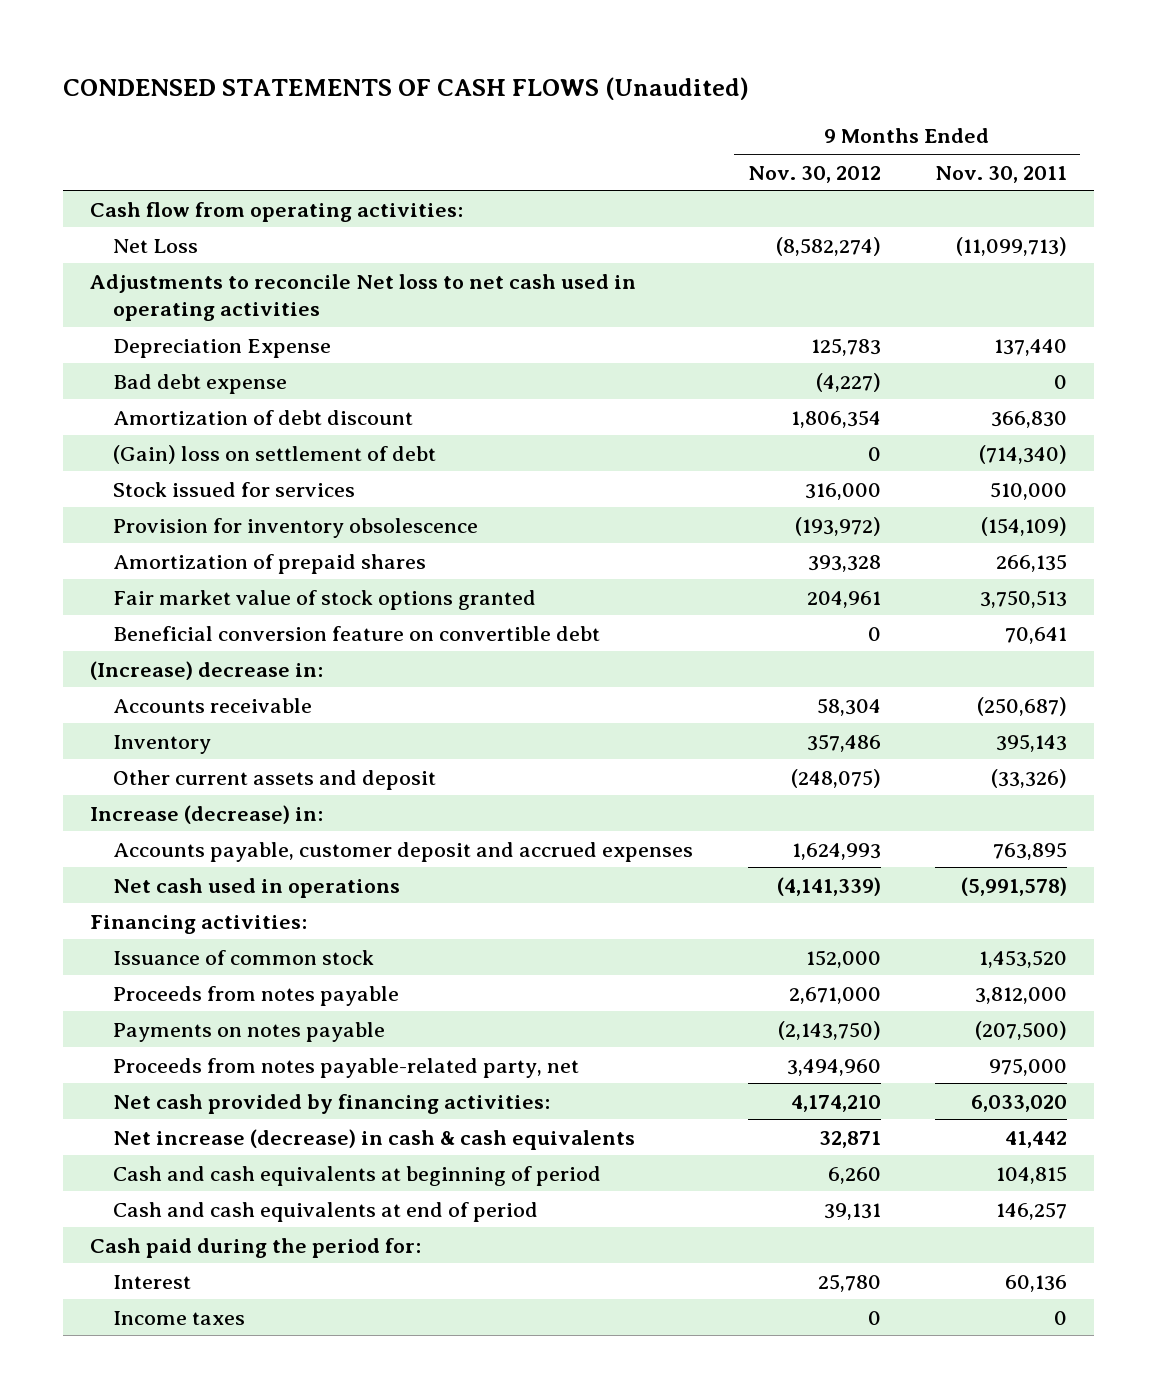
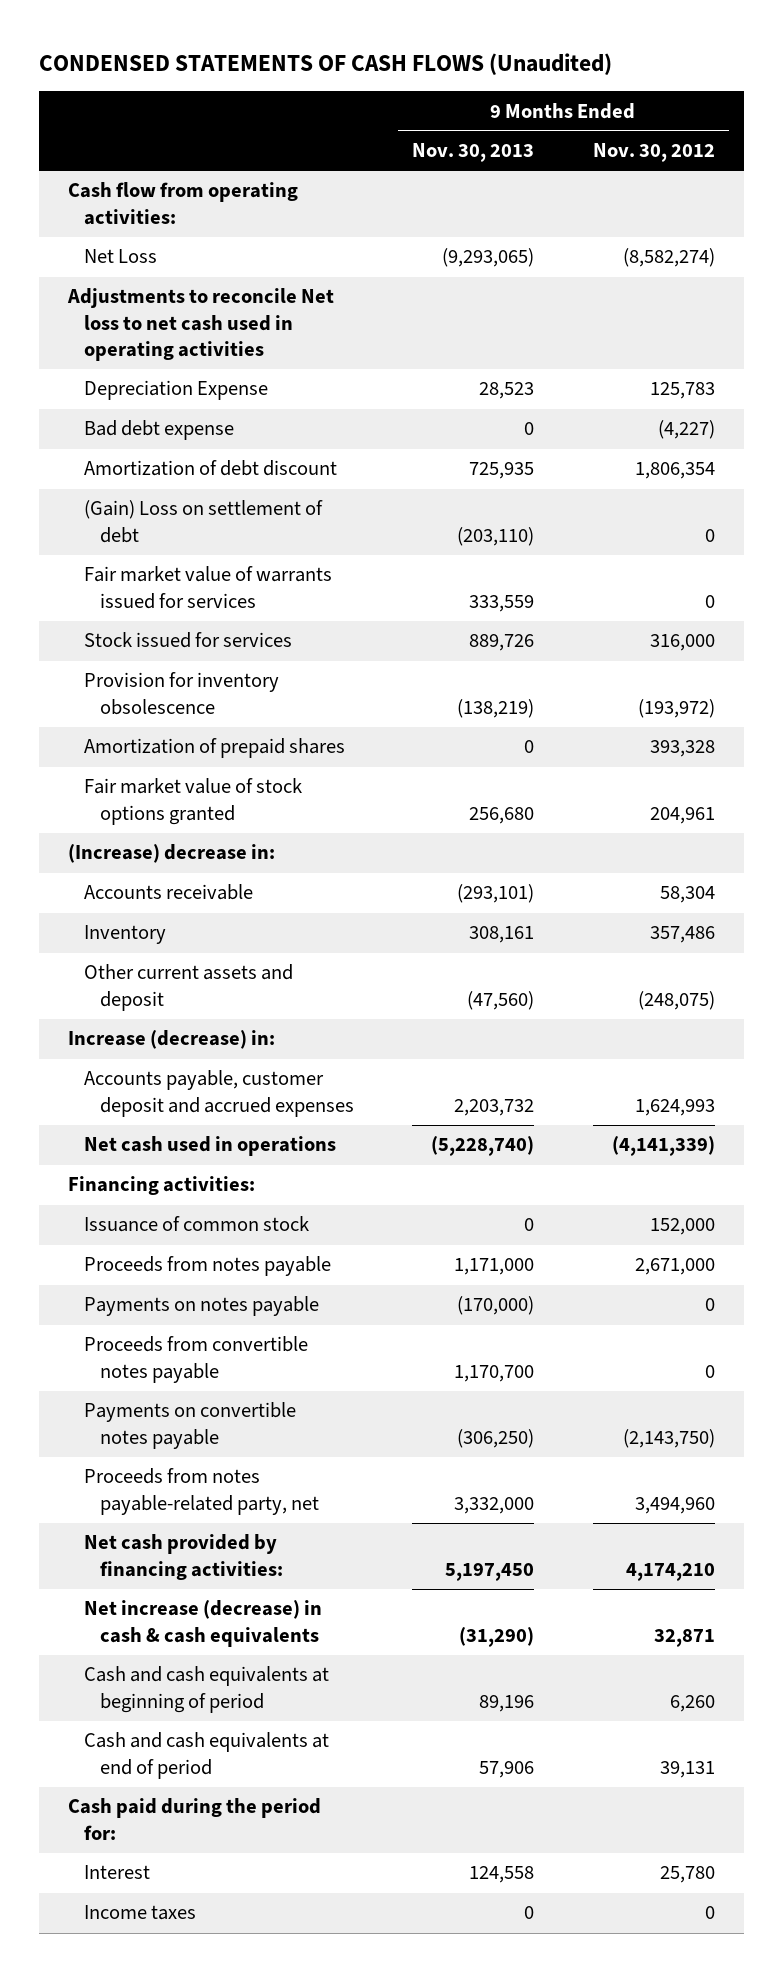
[934,165,1067,183] Nov. 30, 2011 -> none
none -> [412,143,535,163] Nov. 30, 2013
[113,444,437,464] (Gain) loss on settlement of debt -> [84,500,324,543] (Gain) Loss on settlement of debt
none -> [84,566,333,609] Fair market value of warrants issued for services
[113,625,601,641] Beneficial conversion feature on convertible debt -> none
[777,1020,881,1040] (2,143,750) -> [704,1298,715,1312] 0
none -> [84,1336,309,1383] Proceeds from convertible notes payable
none -> [84,1402,297,1449] Payments on convertible notes payable

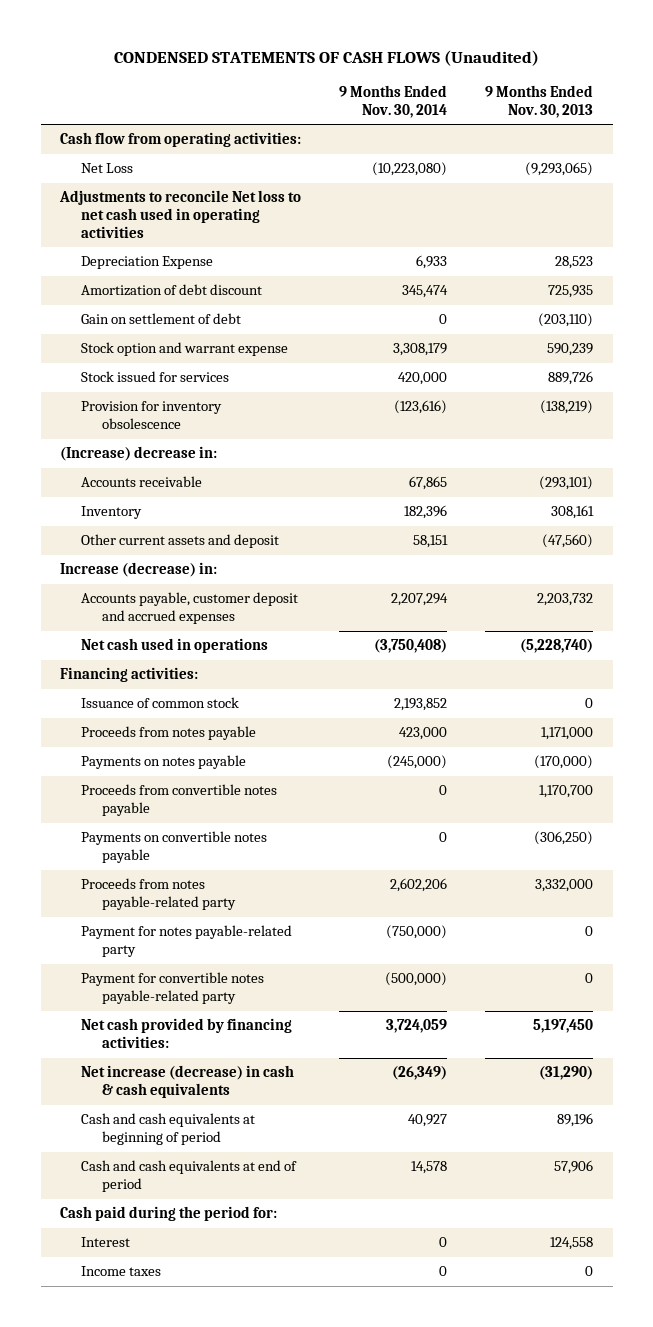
[592,143,715,163] Nov. 30, 2012 -> none
none -> [339,85,448,118] 9 Months Ended Nov. 30, 2014
[84,420,235,441] Bad debt expense -> none
[84,566,333,609] Fair market value of warrants issued for services -> none
[84,500,324,543] (Gain) Loss on settlement of debt -> [80,313,241,325] Gain on settlement of debt
none -> [80,342,288,357] Stock option and warrant expense
[84,738,346,759] Amortization of prepaid shares -> none
[84,778,303,825] Fair market value of stock options granted -> none
[84,1468,319,1515] Proceeds from notes payable-related party, net -> [80,878,237,911] Proceeds from notes payable-related party
none -> [80,925,292,958] Payment for notes payable-related party
none -> [80,972,264,1005] Payment for convertible notes payable-related party

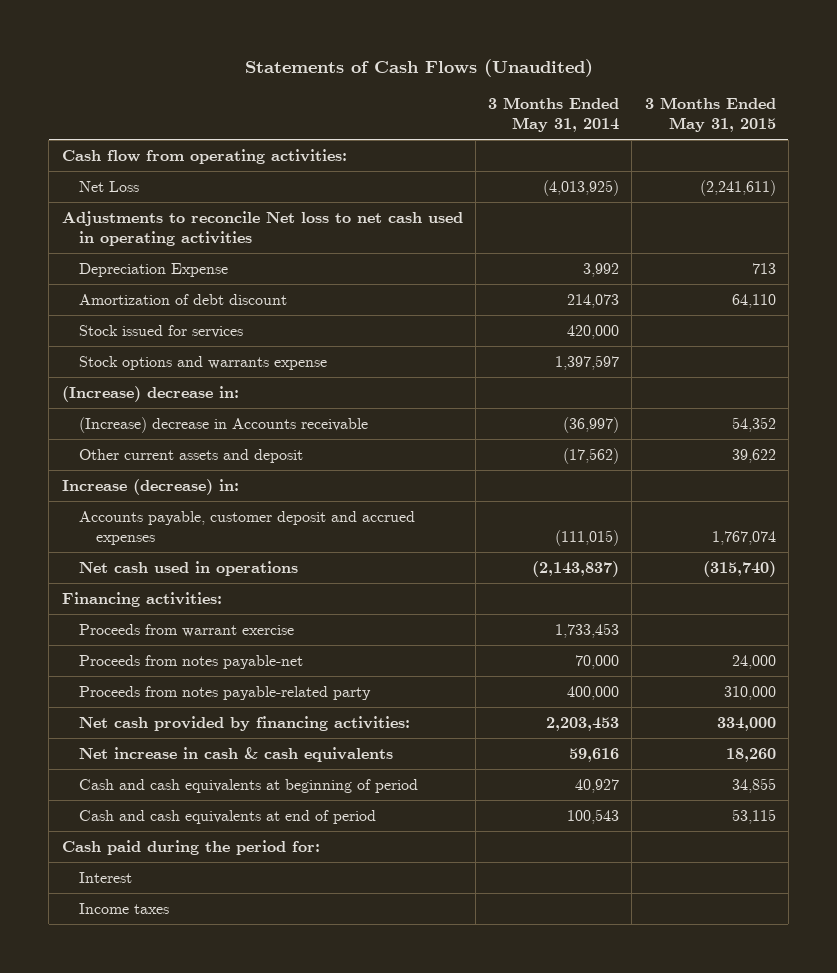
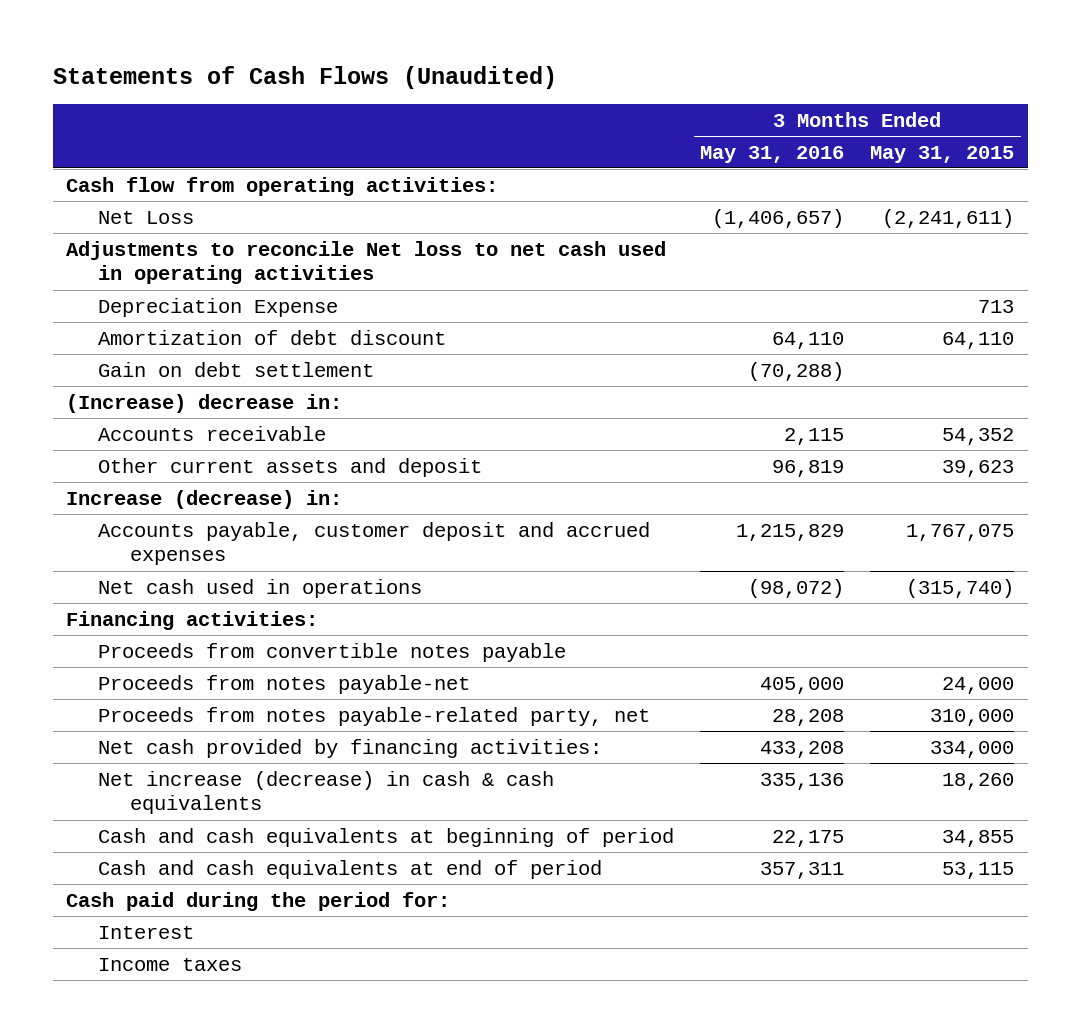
[488,97,620,133] 3 Months Ended May 31, 2014 -> none
none -> [700,145,845,163] May 31, 2016
[78,324,243,338] Stock issued for services -> none
[78,355,327,370] Stock options and warrants expense -> none
none -> [97,361,374,377] Gain on debt settlement
[78,416,368,433] (Increase) decrease in Accounts receivable -> [97,425,326,441] Accounts receivable
[731,448,776,463] 39,622 -> [942,459,1015,477] 39,623
[711,530,776,545] 1,767,074 -> [906,523,1015,541] 1,767,075
[78,623,294,637] Proceeds from warrant exercise -> none
none -> [97,642,566,662] Proceeds from convertible notes payable
[78,685,371,700] Proceeds from notes payable-related party -> [97,706,650,726] Proceeds from notes payable-related party, net
[78,746,393,762] Net increase in cash & cash equivalents -> [97,770,554,815] Net increase (decrease) in cash & cash equivalents

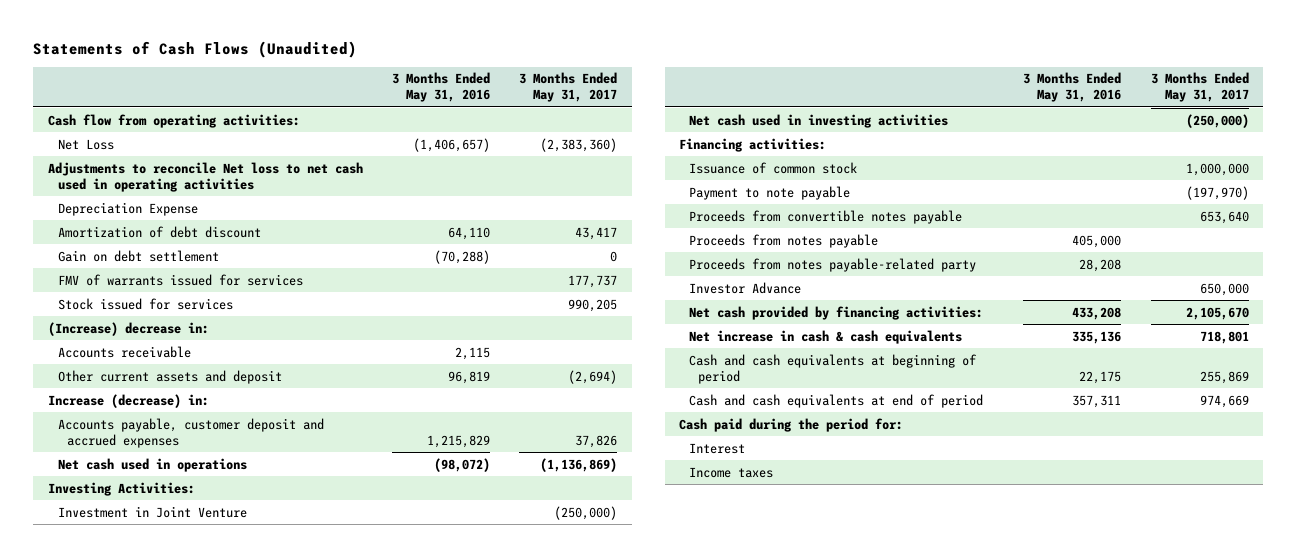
[870,145,1015,163] May 31, 2015 -> none
none -> [519,72,618,103] 3 Months Ended May 31, 2017
none -> [57,273,303,286] FMV of warrants issued for services
none -> [57,297,233,310] Stock issued for services
none -> [48,481,196,496] Investing Activities:
none -> [57,505,247,518] Investment in Joint Venture
none -> [688,113,948,128] Net cash used in investing activities
none -> [688,161,857,174] Issuance of common stock
none -> [688,185,850,200] Payment to note payable
[97,674,470,694] Proceeds from notes payable-net -> [688,233,878,248] Proceeds from notes payable
[97,706,650,726] Proceeds from notes payable-related party, net -> [688,257,976,272] Proceeds from notes payable-related party
none -> [688,281,801,294] Investor Advance
[97,770,554,815] Net increase (decrease) in cash & cash equivalents -> [688,329,962,344] Net increase in cash & cash equivalents

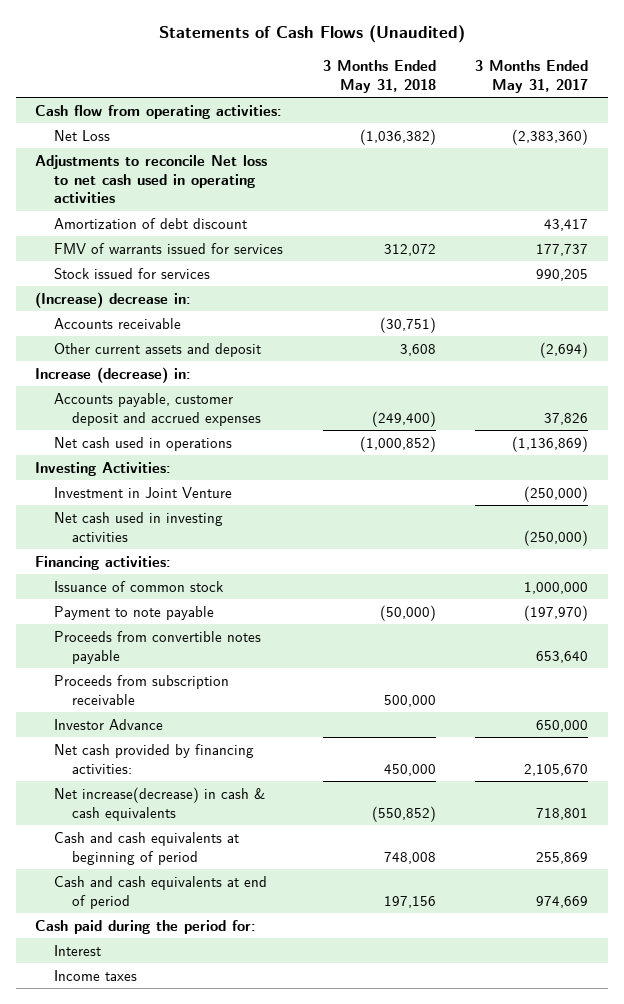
[392,72,491,103] 3 Months Ended May 31, 2016 -> none
none -> [322,60,436,93] 3 Months Ended May 31, 2018
[57,201,198,216] Depreciation Expense -> none
[57,249,219,262] Gain on debt settlement -> none
[688,233,878,248] Proceeds from notes payable -> none
[688,257,976,272] Proceeds from notes payable-related party -> none
none -> [53,674,229,705] Proceeds from subscription receivable
[688,329,962,344] Net increase in cash & cash equivalents -> [53,786,265,821] Net increase(decrease) in cash & cash equivalents

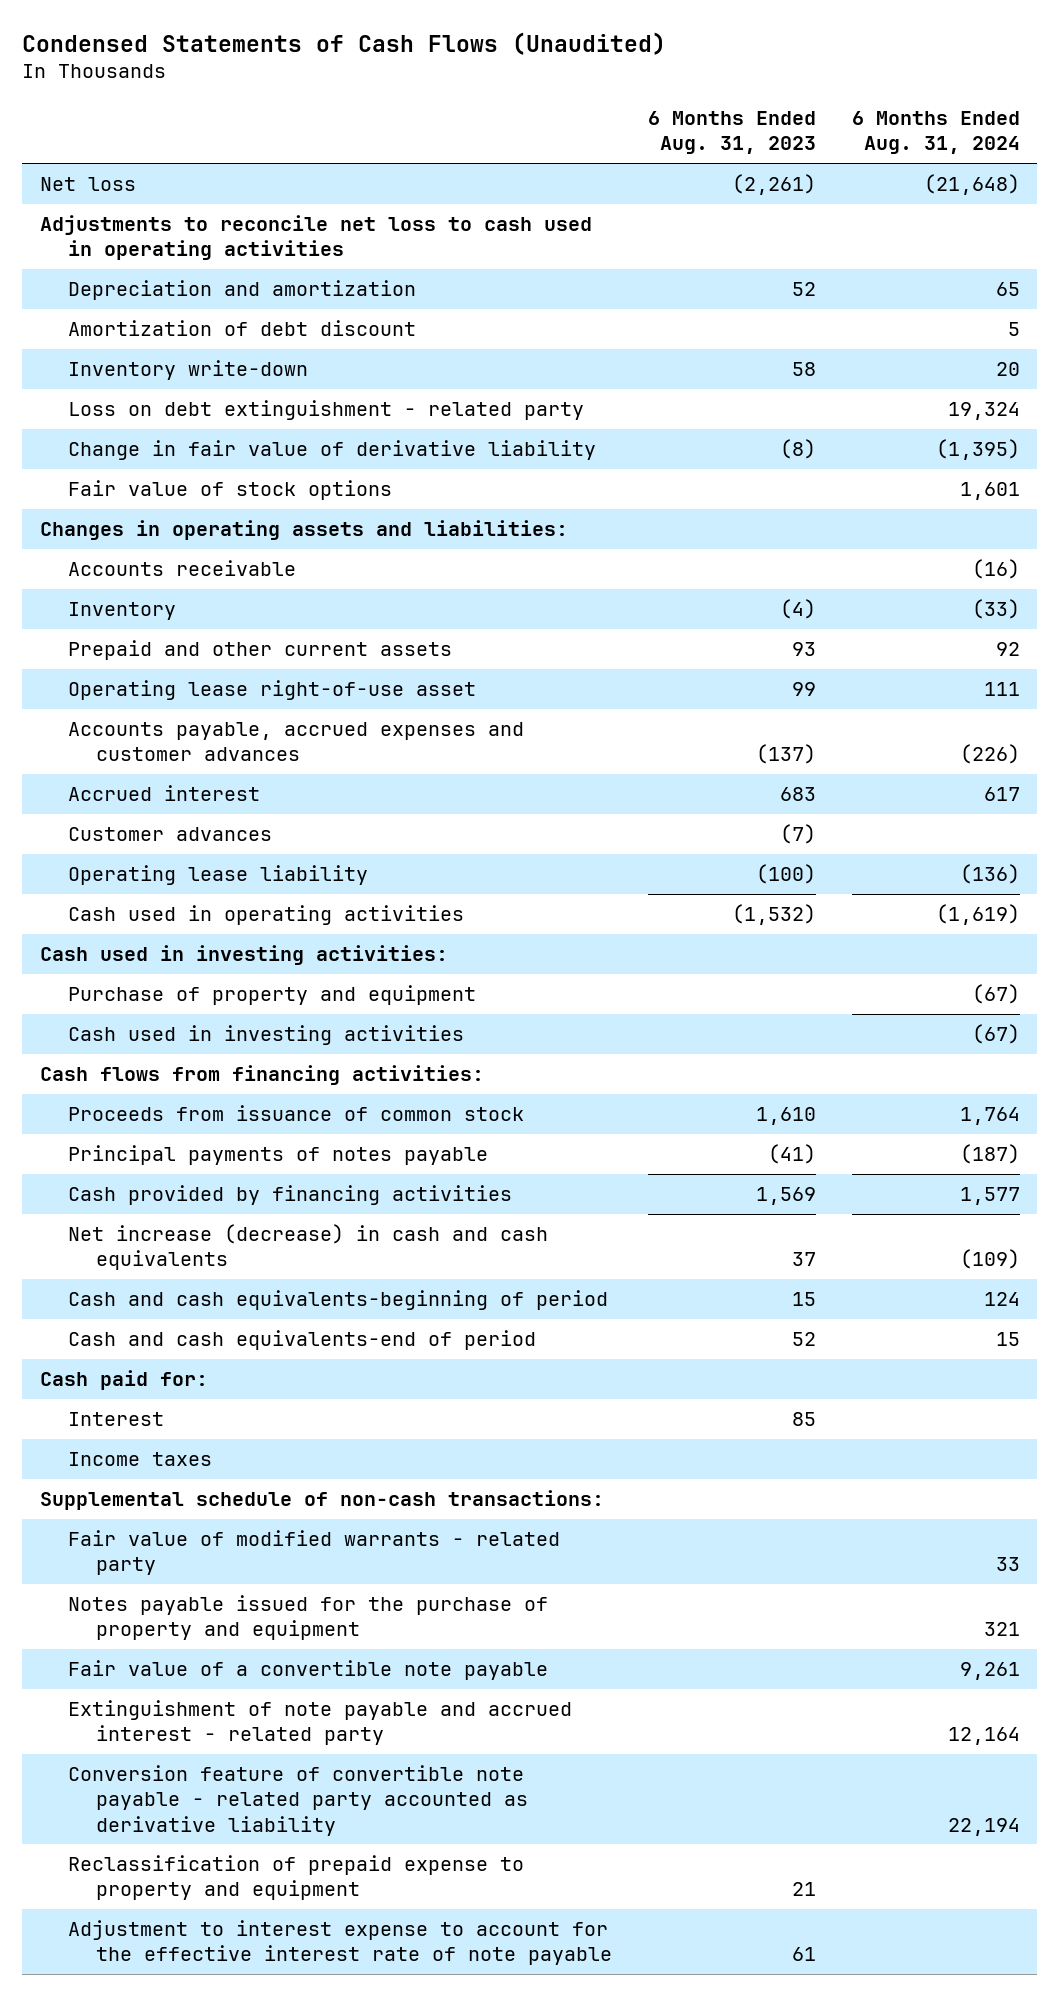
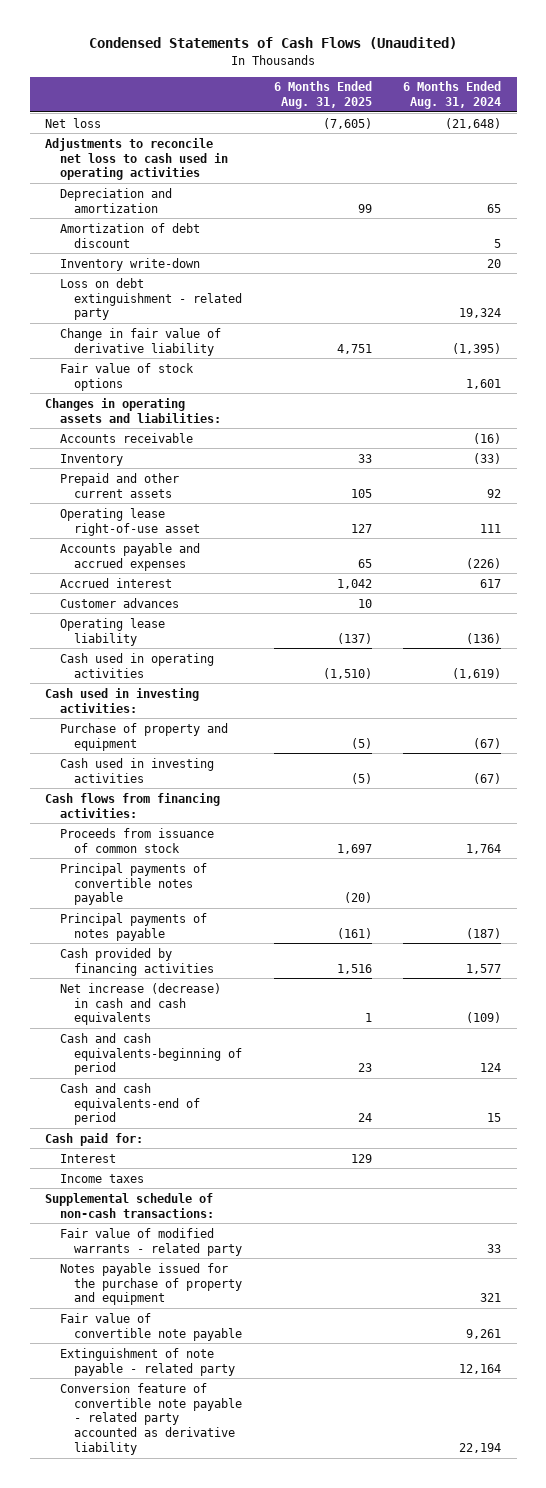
[647,111,816,155] 6 Months Ended Aug. 31, 2023 -> none
none -> [273,81,372,110] 6 Months Ended Aug. 31, 2025
[67,721,524,762] Accounts payable, accrued expenses and customer advances -> [59,542,200,571] Accounts payable and accrued expenses
none -> [59,862,207,906] Principal payments of convertible notes payable
[67,1659,548,1680] Fair value of a convertible note payable -> [59,1312,242,1341] Fair value of convertible note payable
[67,1699,572,1746] Extinguishment of note payable and accrued interest - related party -> [59,1347,235,1376] Extinguishment of note payable - related party
[67,1854,524,1901] Reclassification of prepaid expense to property and equipment -> none
[67,1919,612,1966] Adjustment to interest expense to account for the effective interest rate of note payable -> none

